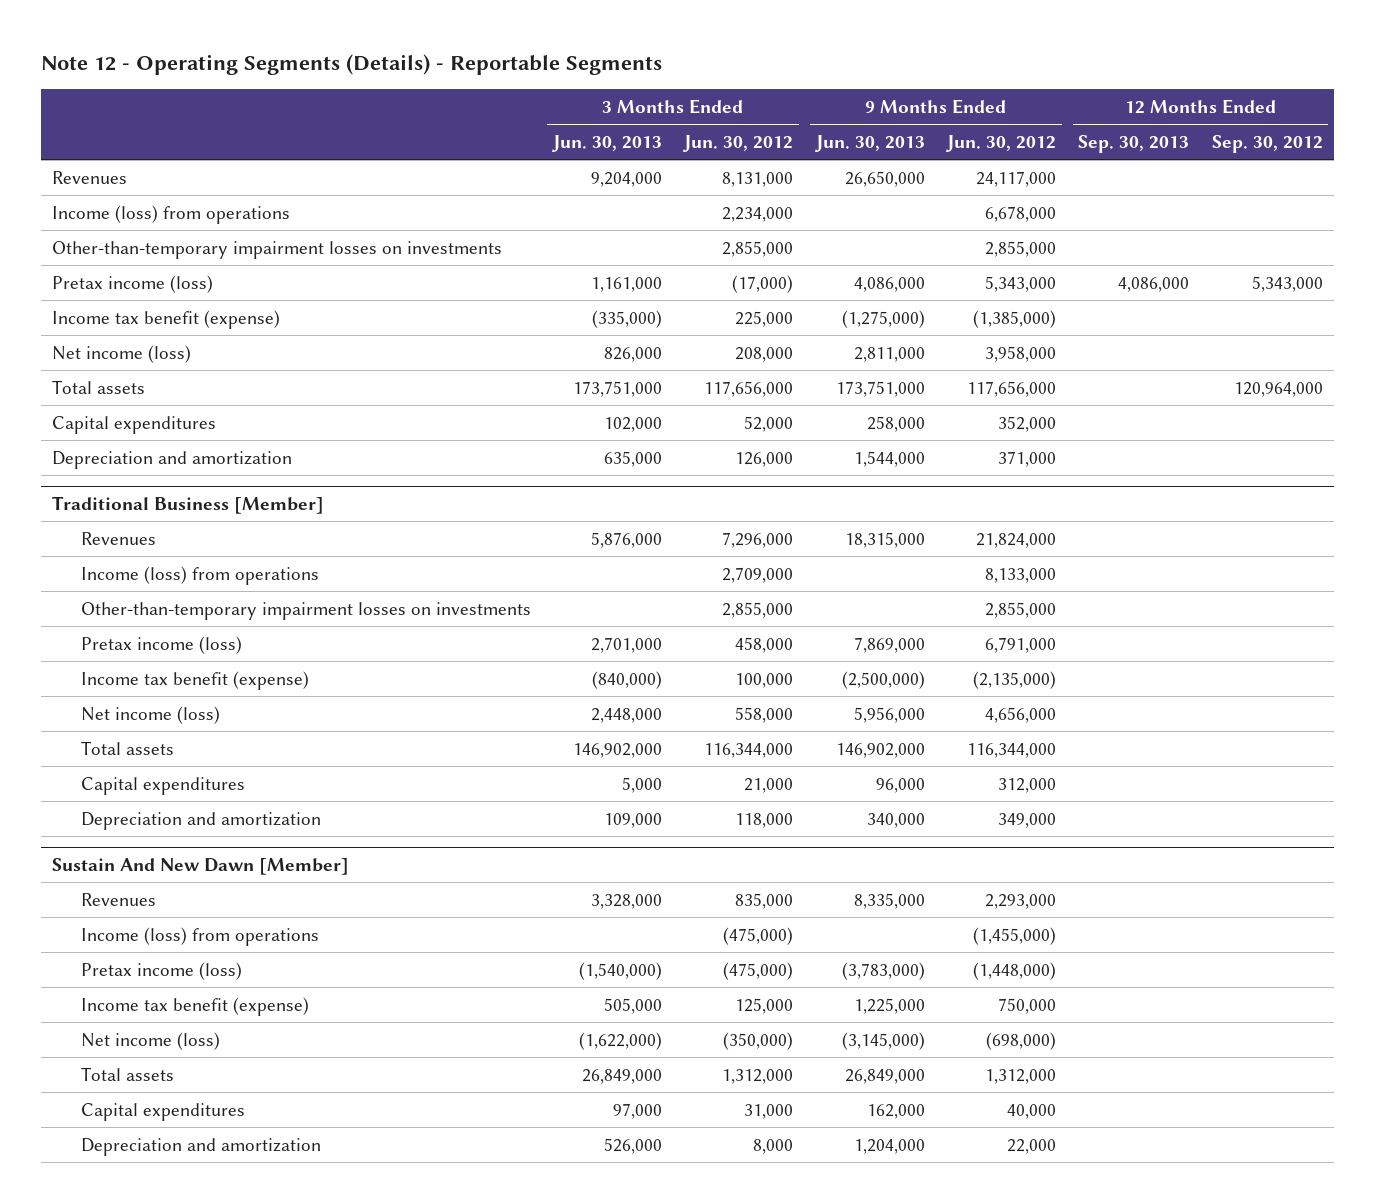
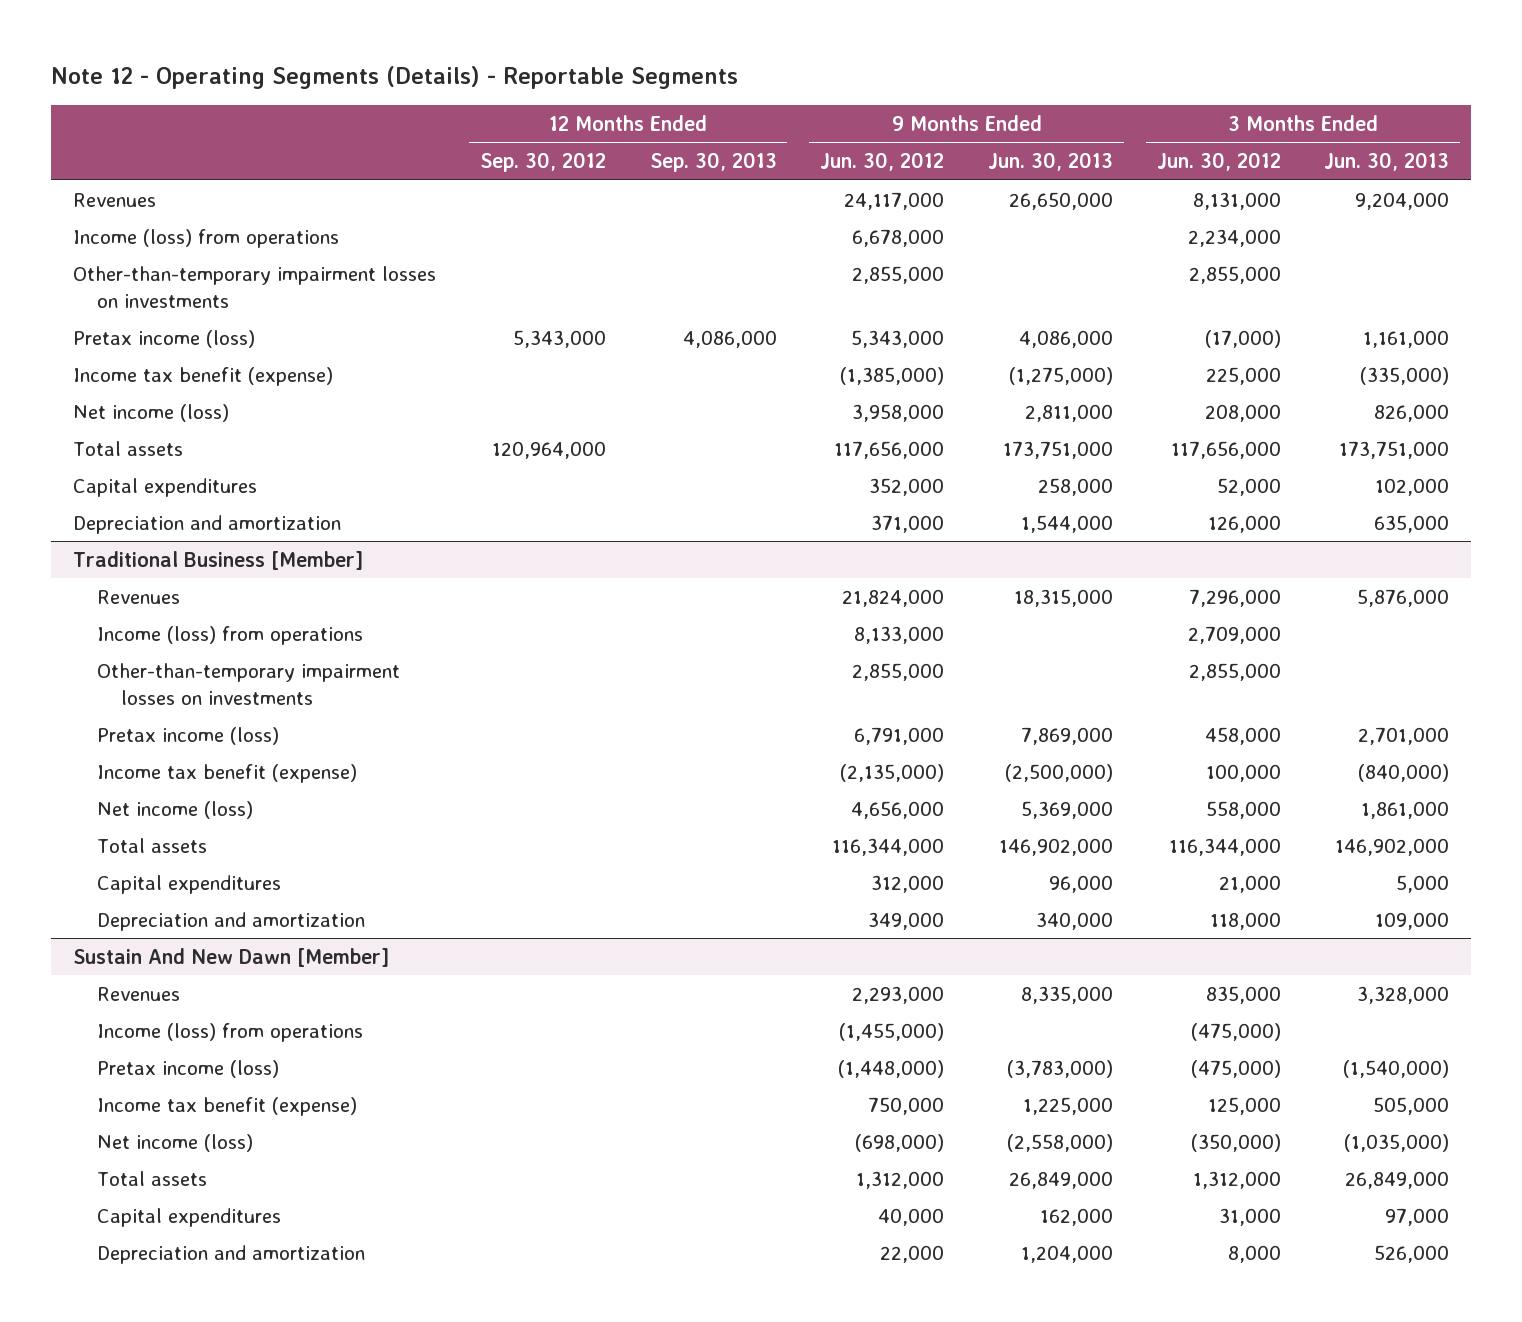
[590,707,662,723] 2,448,000 -> [1361,800,1450,819] 1,861,000
[853,706,925,723] 5,956,000 -> [1020,800,1113,819] 5,369,000
[578,1031,662,1050] (1,622,000) -> [1344,1133,1450,1152] (1,035,000)
[841,1031,925,1050] (3,145,000) -> [1006,1133,1113,1152] (2,558,000)

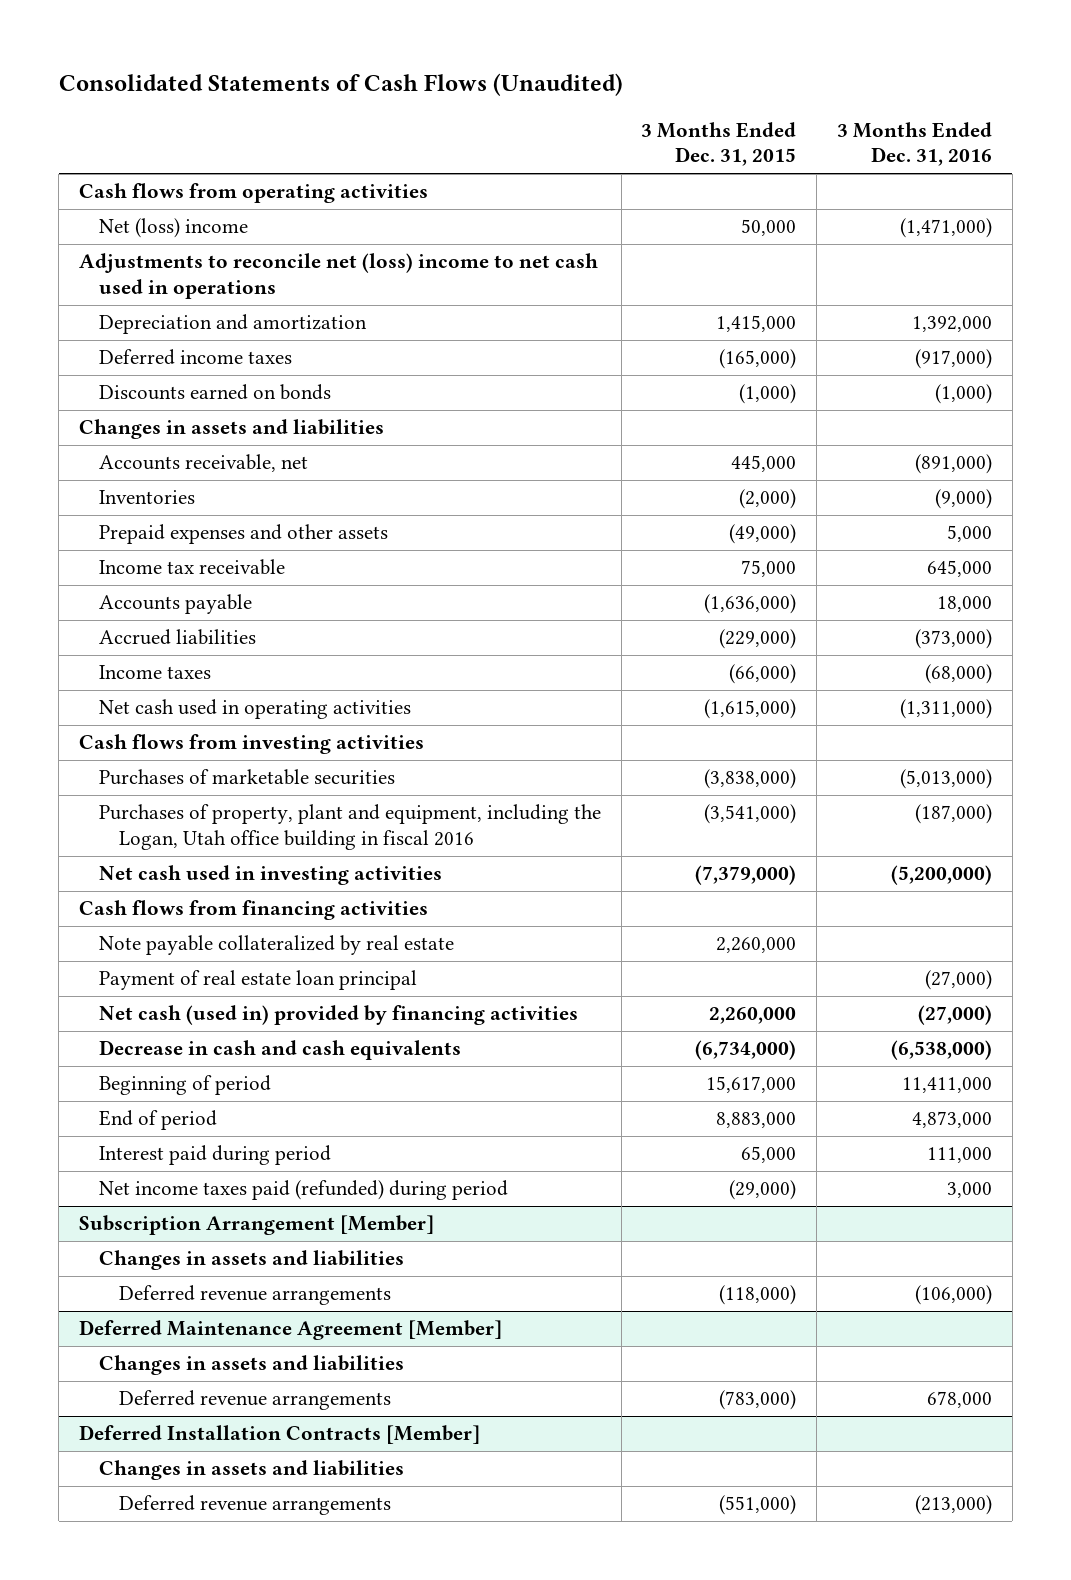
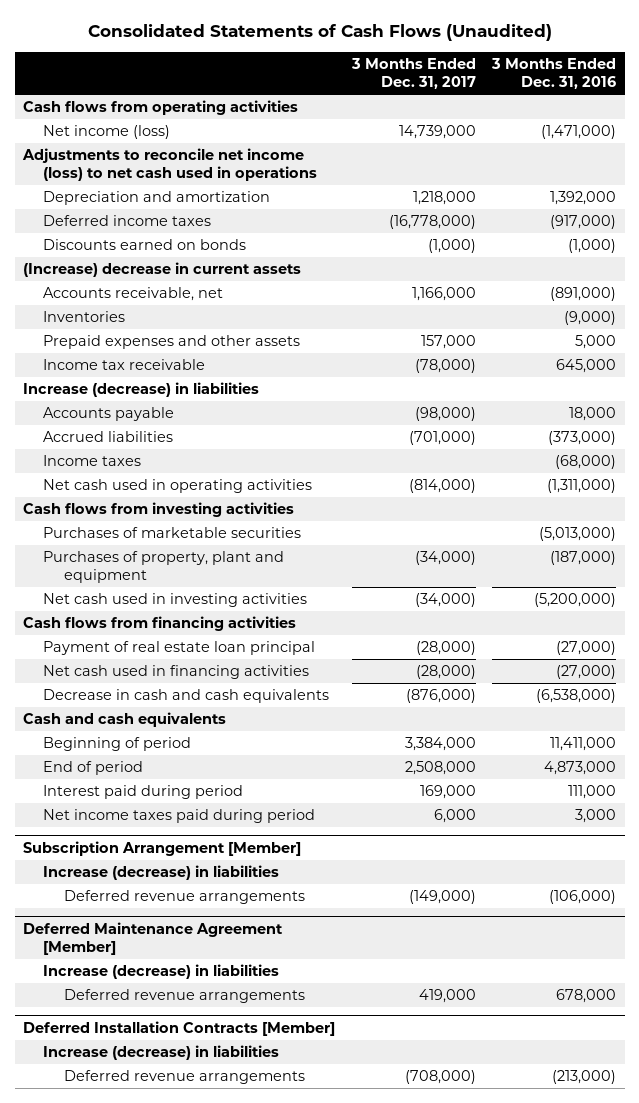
[641,121,797,167] 3 Months Ended Dec. 31, 2015 -> none
none -> [350,58,476,89] 3 Months Ended Dec. 31, 2017
[99,218,249,239] Net (loss) income -> [43,125,171,140] Net income (loss)
[78,253,598,300] Adjustments to reconcile net (loss) income to net cash used in operations -> [21,148,318,182] Adjustments to reconcile net income (loss) to net cash used in operations
[78,419,384,440] Changes in assets and liabilities -> none
none -> [22,262,301,278] (Increase) decrease in current assets
none -> [22,382,259,398] Increase (decrease) in liabilities
[99,804,602,851] Purchases of property, plant and equipment, including the Logan, Utah office building in fiscal 2016 -> [43,551,285,584] Purchases of property, plant and equipment
[99,935,455,956] Note payable collateralized by real estate -> none
[99,1005,579,1026] Net cash (used in) provided by financing activities -> [43,665,310,680] Net cash used in financing activities
none -> [22,712,226,728] Cash and cash equivalents
[99,1180,509,1201] Net income taxes paid (refunded) during period -> [43,809,316,824] Net income taxes paid during period
[99,1250,405,1271] Changes in assets and liabilities -> none
none -> [43,865,280,881] Increase (decrease) in liabilities
[99,1355,405,1376] Changes in assets and liabilities -> none
none -> [43,964,280,980] Increase (decrease) in liabilities
[99,1460,405,1481] Changes in assets and liabilities -> none
none -> [43,1045,280,1061] Increase (decrease) in liabilities

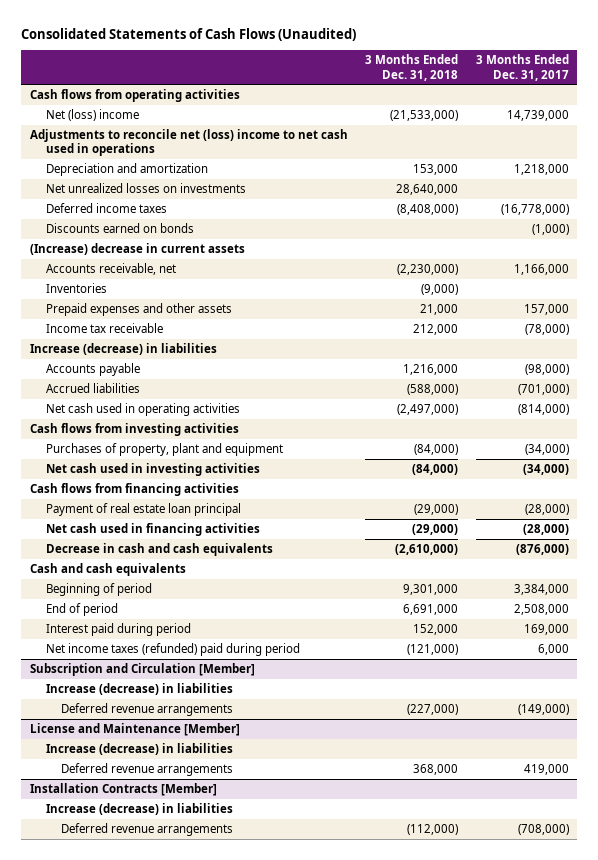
[491,58,617,89] 3 Months Ended Dec. 31, 2016 -> none
none -> [365,54,459,81] 3 Months Ended Dec. 31, 2018
[43,125,171,140] Net income (loss) -> [45,109,139,122] Net (loss) income
[21,148,318,182] Adjustments to reconcile net income (loss) to net cash used in operations -> [29,129,348,157] Adjustments to reconcile net (loss) income to net cash used in operations
none -> [45,183,246,194] Net unrealized losses on investments
[43,455,142,467] Income taxes -> none
[43,527,302,539] Purchases of marketable securities -> none
[22,841,301,857] Subscription Arrangement [Member] -> none
[43,809,316,824] Net income taxes paid during period -> [45,643,300,657] Net income taxes (refunded) paid during period
none -> [29,663,255,677] Subscription and Circulation [Member]
[22,922,283,955] Deferred Maintenance Agreement [Member] -> none
none -> [29,723,240,737] License and Maintenance [Member]
[22,1021,335,1037] Deferred Installation Contracts [Member] -> [29,783,217,797] Installation Contracts [Member]

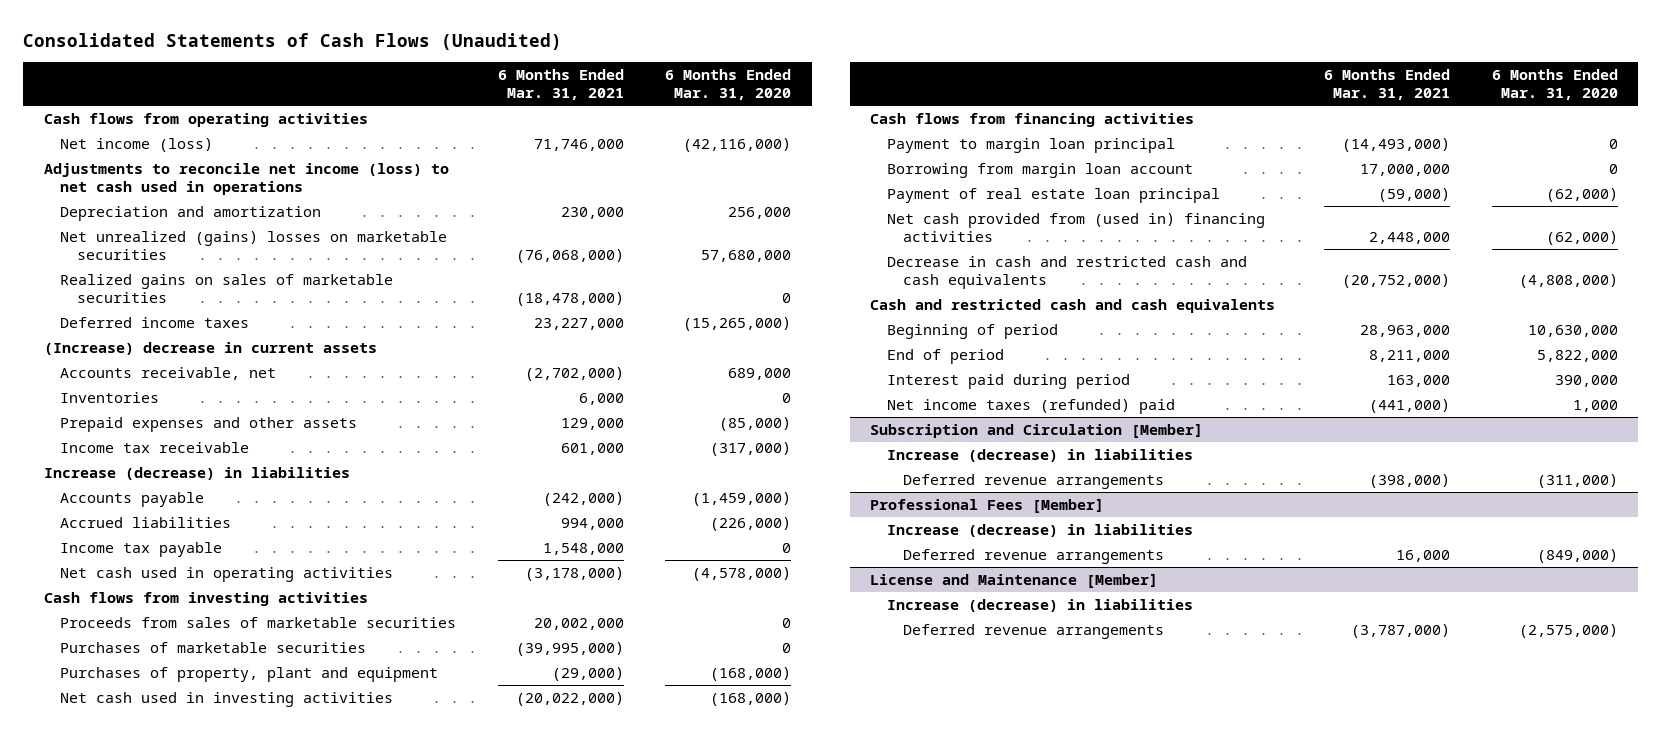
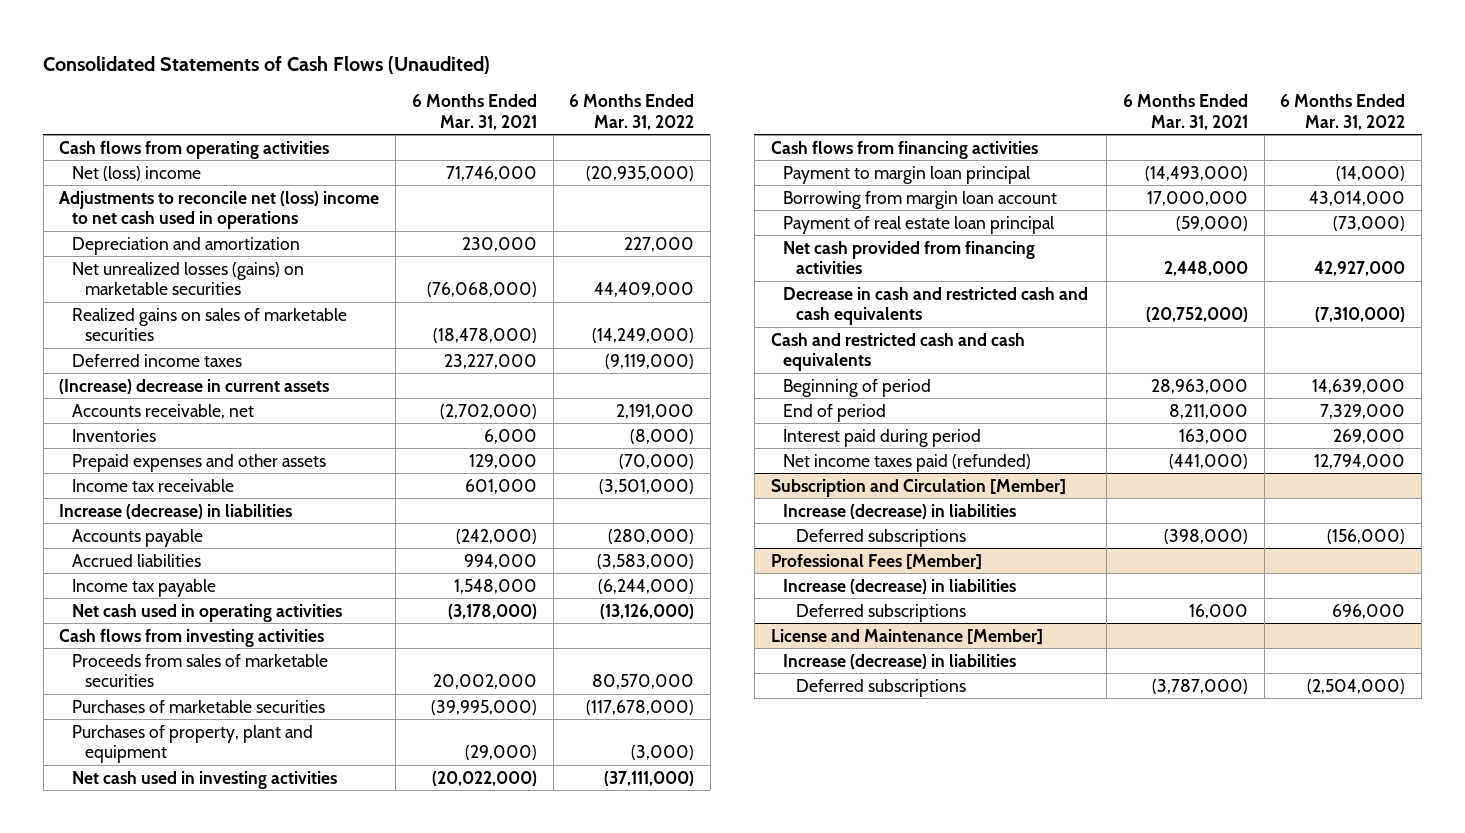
[665,69,792,100] 6 Months Ended Mar. 31, 2020 -> none
none -> [569,93,695,130] 6 Months Ended Mar. 31, 2022
[60,138,214,153] Net income (loss) -> [72,165,202,181] Net (loss) income
[43,163,449,195] Adjustments to reconcile net income (loss) to net cash used in operations -> [59,190,380,230] Adjustments to reconcile net (loss) income to net cash used in operations
[60,231,448,260] Net unrealized (gains) losses on marketable securities -> [72,261,305,296] Net unrealized losses (gains) on marketable securities
[886,213,1265,242] Net cash provided from (used in) financing activities -> [783,240,1036,275] Net cash provided from financing activities
[886,399,1175,415] Net income taxes (refunded) paid -> [783,453,1032,472] Net income taxes paid (refunded)
[903,474,1165,490] Deferred revenue arrangements -> [796,528,967,547] Deferred subscriptions
[903,549,1165,565] Deferred revenue arrangements -> [796,603,967,622] Deferred subscriptions
[903,624,1165,640] Deferred revenue arrangements -> [796,678,967,697] Deferred subscriptions

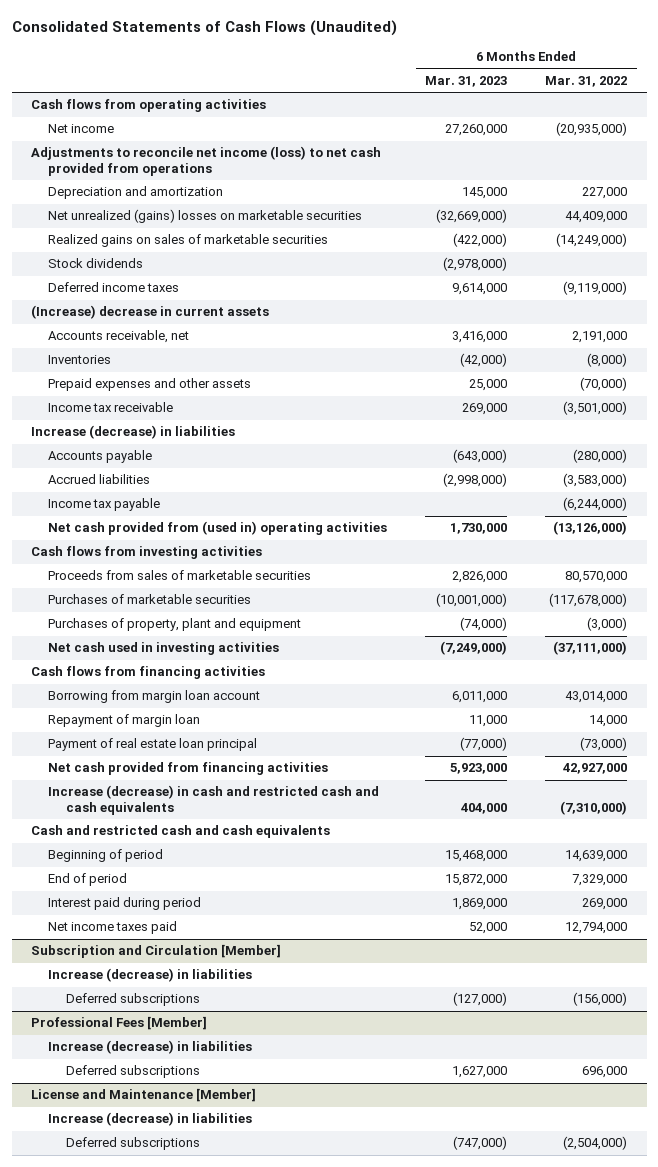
[411,93,537,130] 6 Months Ended Mar. 31, 2021 -> none
none -> [425,76,508,88] Mar. 31, 2023
[72,165,202,181] Net (loss) income -> [48,124,115,134] Net income
[59,190,380,230] Adjustments to reconcile net (loss) income to net cash used in operations -> [30,146,381,176] Adjustments to reconcile net income (loss) to net cash provided from operations
[72,261,305,296] Net unrealized losses (gains) on marketable securities -> [48,209,363,224] Net unrealized (gains) losses on marketable securities
none -> [48,258,144,269] Stock dividends
[72,603,343,622] Net cash used in operating activities -> [48,521,388,536] Net cash provided from (used in) operating activities
[783,165,1031,184] Payment to margin loan principal -> none
none -> [48,714,201,728] Repayment of margin loan
[783,286,1089,326] Decrease in cash and restricted cash and cash equivalents -> [48,785,380,815] Increase (decrease) in cash and restricted cash and cash equivalents
[783,453,1032,472] Net income taxes paid (refunded) -> [48,921,178,935] Net income taxes paid

